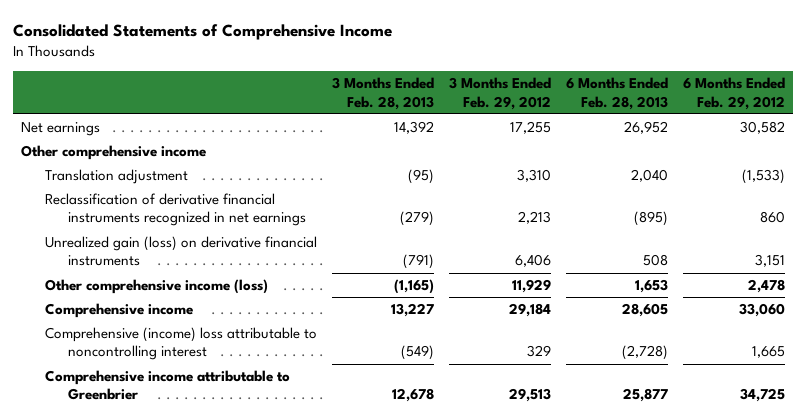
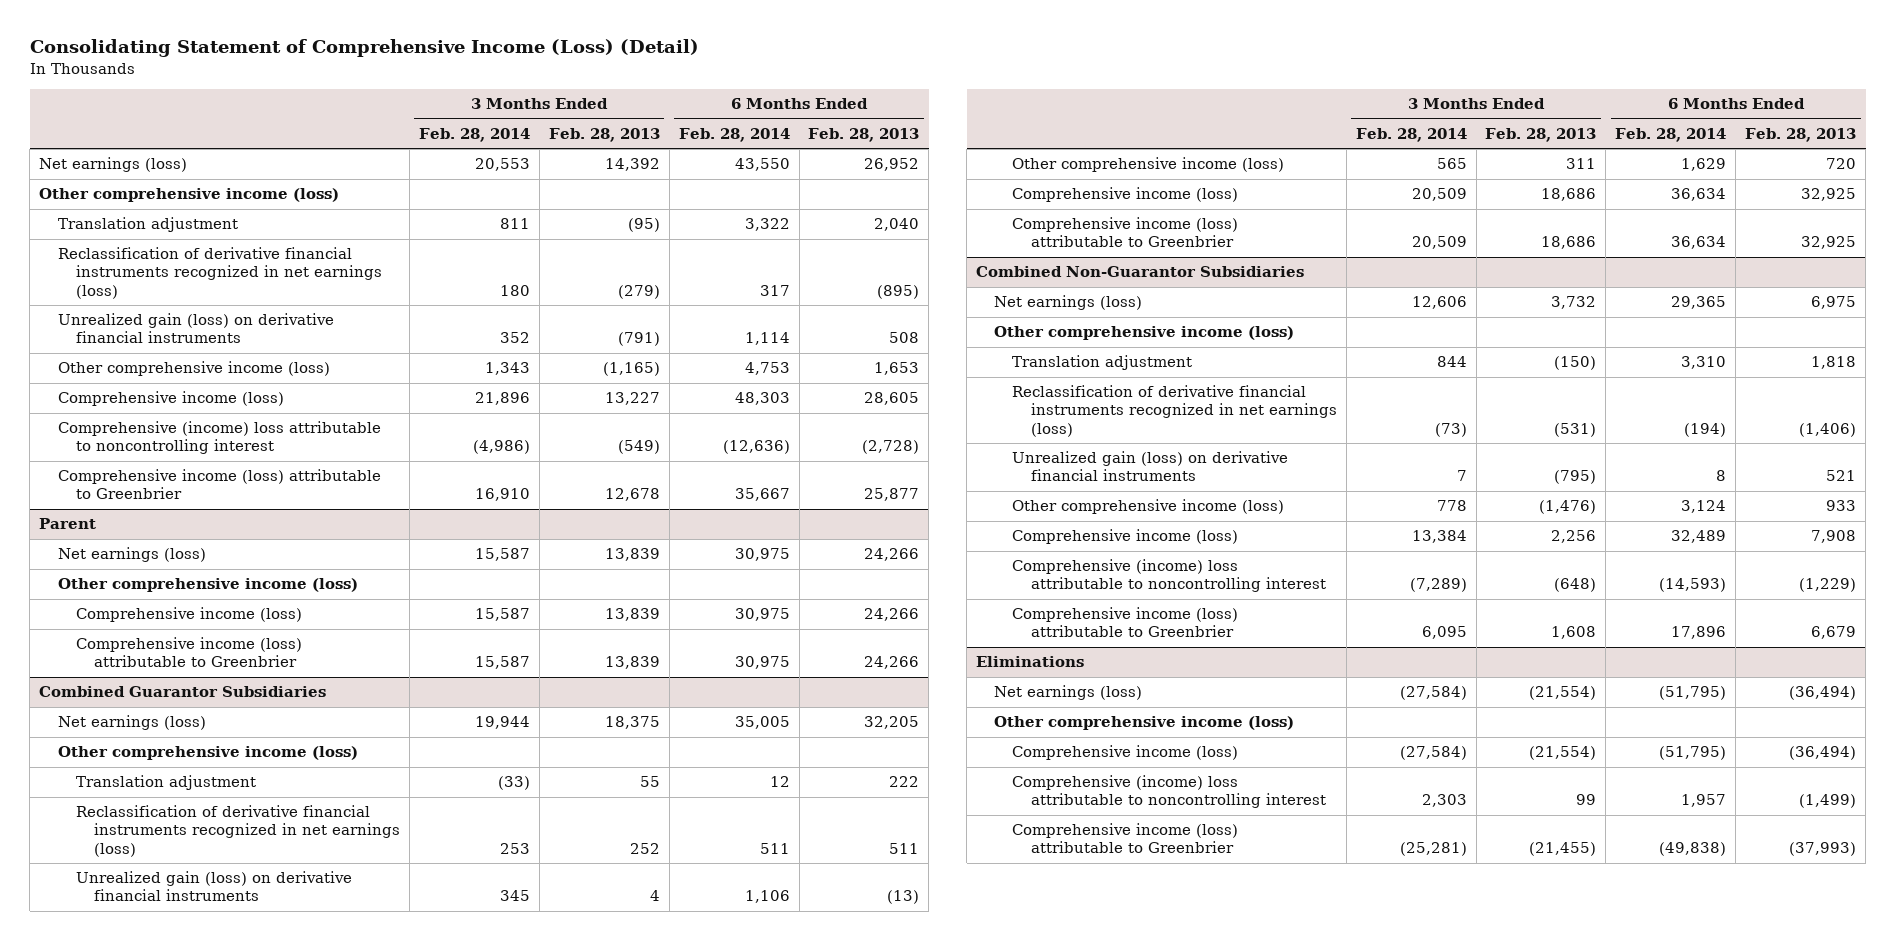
[13,24,393,41] Consolidated Statements of Comprehensive Income -> [29,39,699,58] Consolidating Statement of Comprehensive Income (Loss) (Detail)
[448,77,551,110] 3 Months Ended Feb. 29, 2012 -> none
[683,77,786,110] 6 Months Ended Feb. 29, 2012 -> none
none -> [418,127,530,142] Feb. 28, 2014
none -> [678,127,790,142] Feb. 28, 2014
[20,122,100,137] Net earnings -> [39,157,188,173] Net earnings (loss)
[20,145,206,161] Other comprehensive income -> [39,188,340,203] Other comprehensive income (loss)
[44,193,307,227] Reclassification of derivative financial instruments recognized in net earnings -> [57,247,382,299] Reclassification of derivative financial instruments recognized in net earnings (loss)
[44,303,193,319] Comprehensive income -> [57,391,284,407] Comprehensive income (loss)
[44,370,290,401] Comprehensive income attributable to Greenbrier -> [57,469,381,500] Comprehensive income (loss) attributable to Greenbrier
none -> [39,518,97,530] Parent
none -> [57,547,206,563] Net earnings (loss)
none -> [57,578,358,593] Other comprehensive income (loss)
none -> [75,607,302,623] Comprehensive income (loss)
none -> [75,637,302,668] Comprehensive income (loss) attributable to Greenbrier
none -> [39,686,327,698] Combined Guarantor Subsidiaries
none -> [57,715,206,731] Net earnings (loss)
none -> [57,746,358,761] Other comprehensive income (loss)
none -> [75,775,256,791] Translation adjustment
none -> [75,805,400,857] Reclassification of derivative financial instruments recognized in net earnings (loss)
none -> [75,871,352,902] Unrealized gain (loss) on derivative financial instruments
none -> [1012,157,1285,173] Other comprehensive income (loss)
none -> [1012,187,1239,203] Comprehensive income (loss)
none -> [1012,217,1239,248] Comprehensive income (loss) attributable to Greenbrier
none -> [976,266,1305,278] Combined Non-Guarantor Subsidiaries
none -> [994,295,1143,311] Net earnings (loss)
none -> [994,326,1295,341] Other comprehensive income (loss)
none -> [1012,355,1193,371] Translation adjustment
none -> [1012,385,1337,437] Reclassification of derivative financial instruments recognized in net earnings (loss)
none -> [1012,451,1289,482] Unrealized gain (loss) on derivative financial instruments
none -> [1012,499,1285,515] Other comprehensive income (loss)
none -> [1012,529,1239,545] Comprehensive income (loss)
none -> [1012,559,1326,593] Comprehensive (income) loss attributable to noncontrolling interest
none -> [1012,607,1239,638] Comprehensive income (loss) attributable to Greenbrier
none -> [976,656,1085,668] Eliminations
none -> [994,685,1143,701] Net earnings (loss)
none -> [994,716,1295,731] Other comprehensive income (loss)
none -> [1012,745,1239,761] Comprehensive income (loss)
none -> [1012,775,1326,809] Comprehensive (income) loss attributable to noncontrolling interest
none -> [1012,823,1239,854] Comprehensive income (loss) attributable to Greenbrier

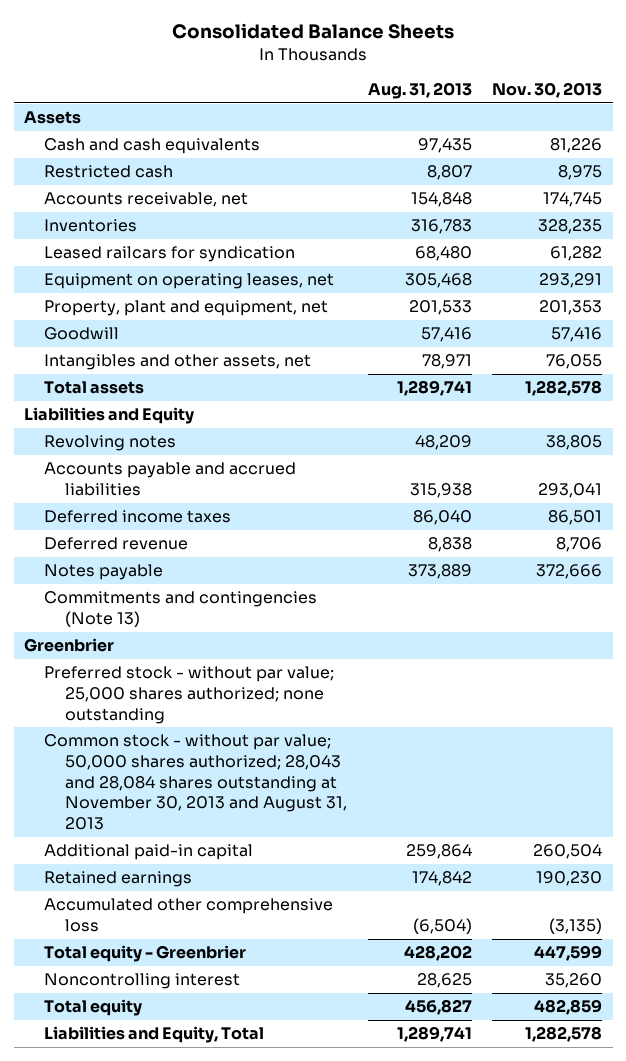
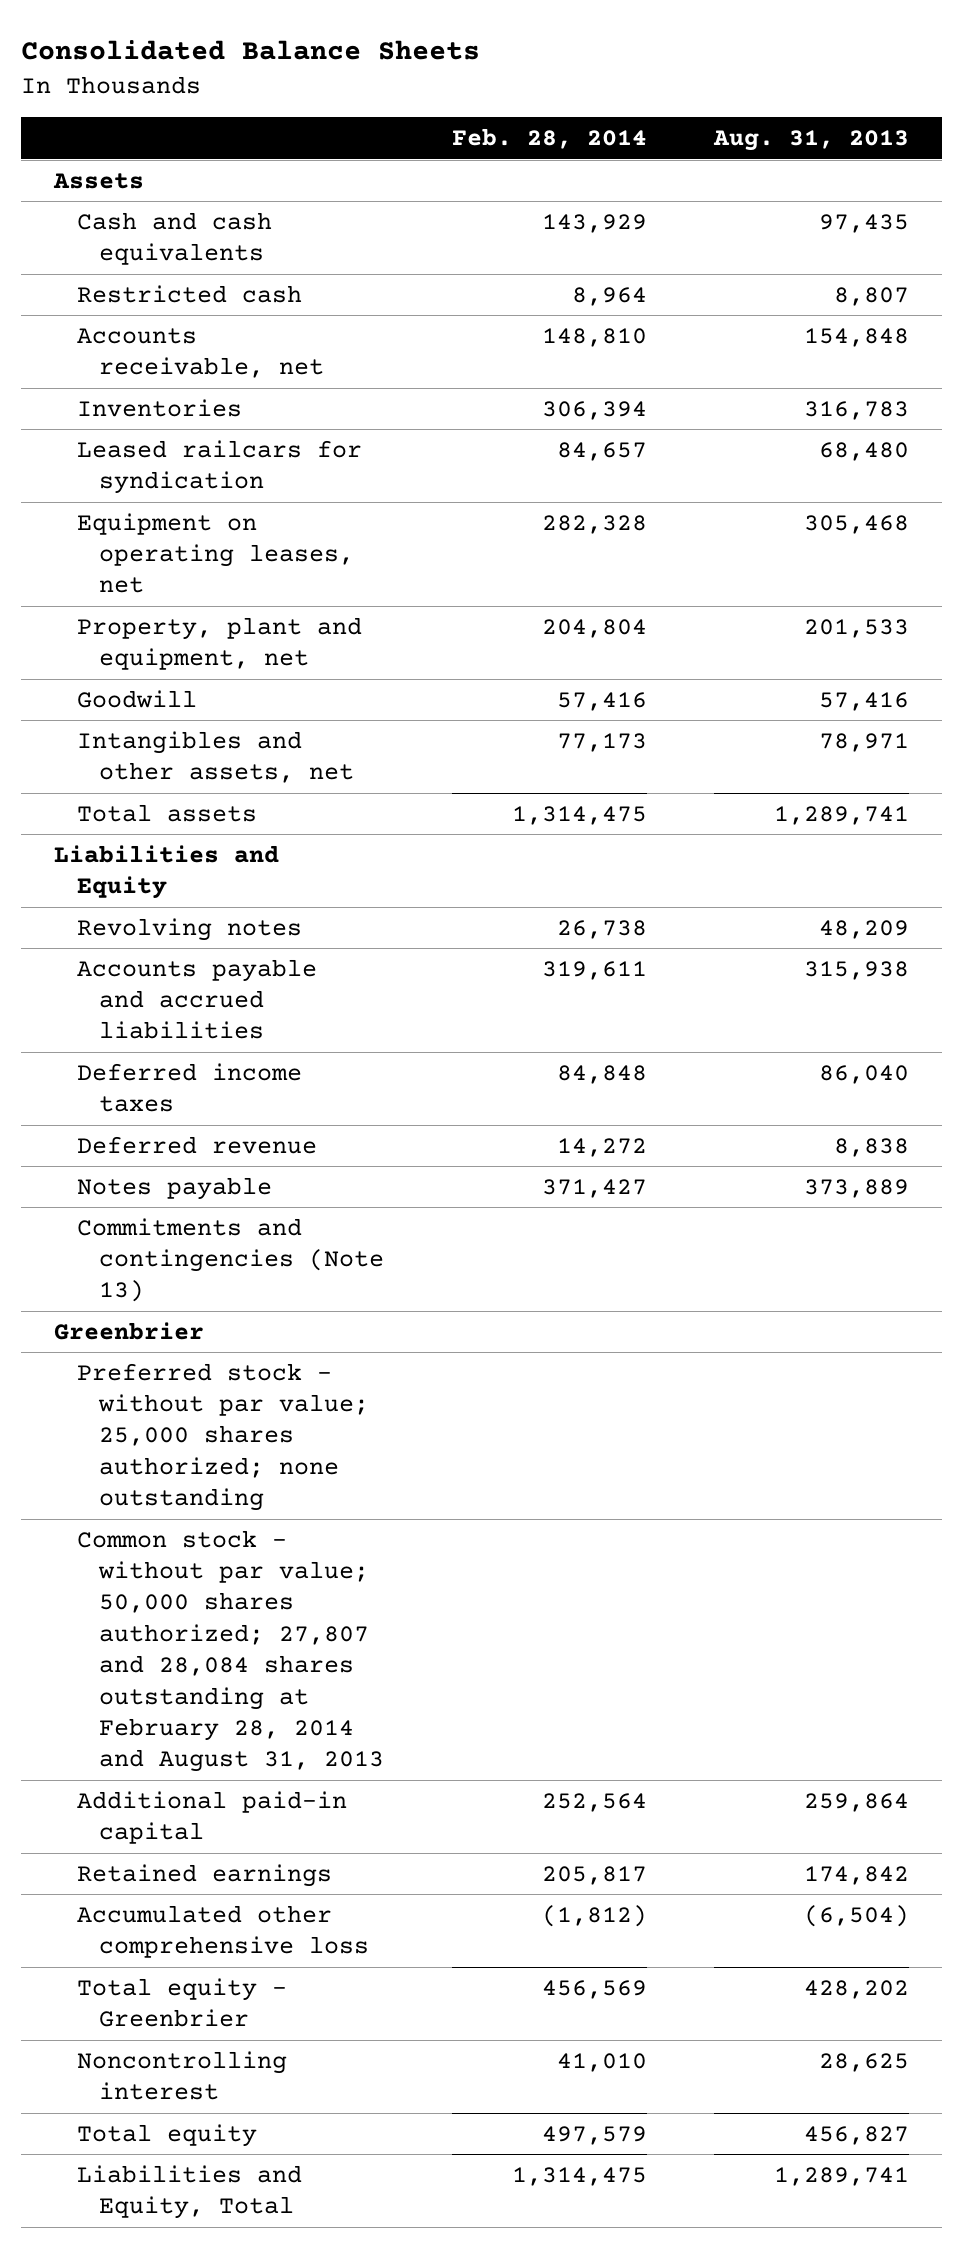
[492,81,603,98] Nov. 30, 2013 -> none
none -> [451,128,647,150] Feb. 28, 2014
[44,734,347,831] Common stock - without par value; 50,000 shares authorized; 28,043 and 28,084 shares outstanding at November 30, 2013 and August 31, 2013 -> [76,1529,385,1773] Common stock - without par value; 50,000 shares authorized; 27,807 and 28,084 shares outstanding at February 28, 2014 and August 31, 2013

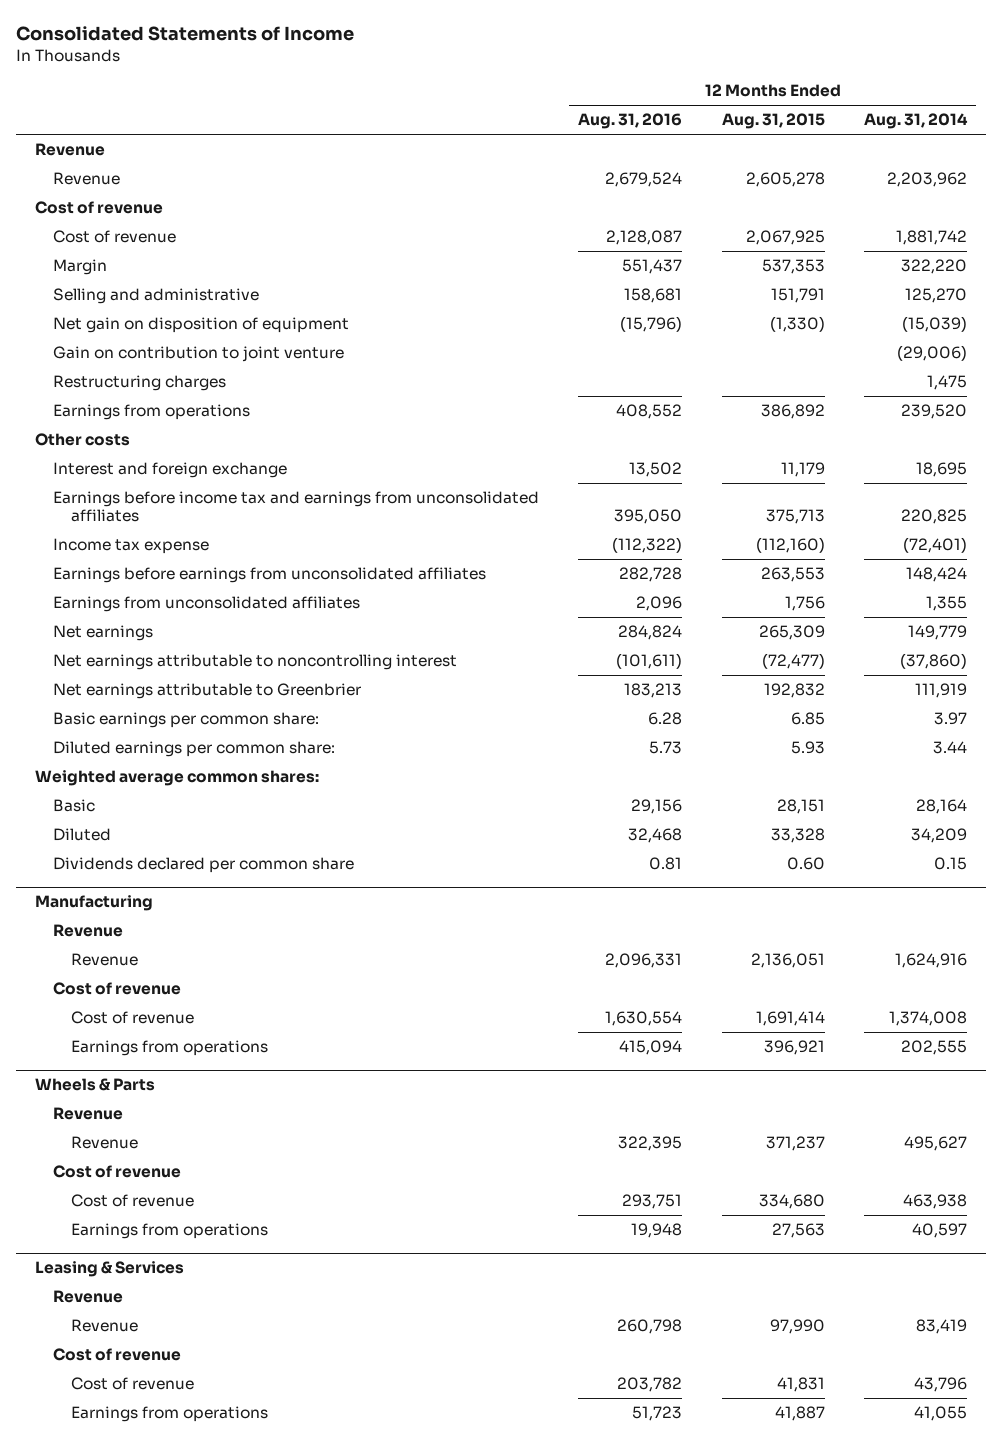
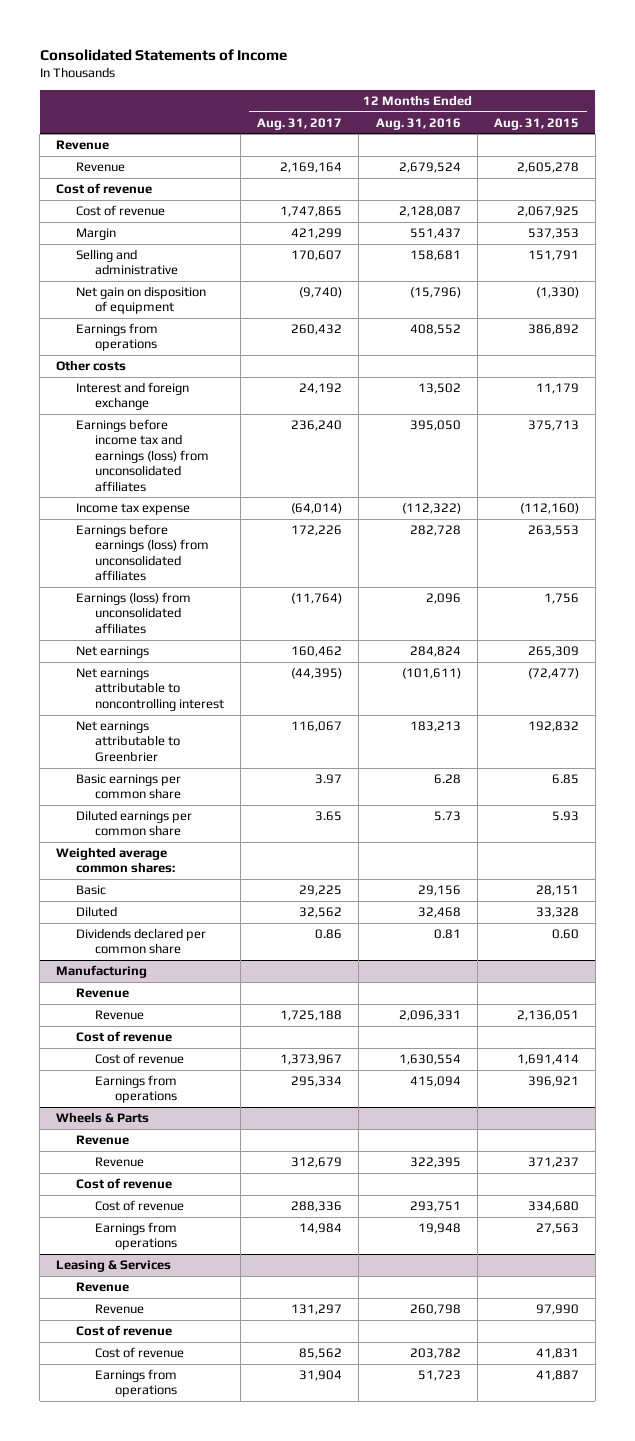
[863,113,968,130] Aug. 31, 2014 -> none
none -> [257,117,343,130] Aug. 31, 2017
[53,346,345,363] Gain on contribution to joint venture -> none
[53,375,227,392] Restructuring charges -> none
[53,491,540,523] Earnings before income tax and earnings from unconsolidated affiliates -> [75,418,210,492] Earnings before income tax and earnings (loss) from unconsolidated affiliates
[53,567,487,584] Earnings before earnings from unconsolidated affiliates -> [75,523,210,582] Earnings before earnings (loss) from unconsolidated affiliates
[53,596,361,613] Earnings from unconsolidated affiliates -> [75,591,191,634] Earnings (loss) from unconsolidated affiliates
[53,712,320,729] Basic earnings per common share: -> [75,773,182,800] Basic earnings per common share
[53,741,336,758] Diluted earnings per common share: -> [75,809,192,837] Diluted earnings per common share

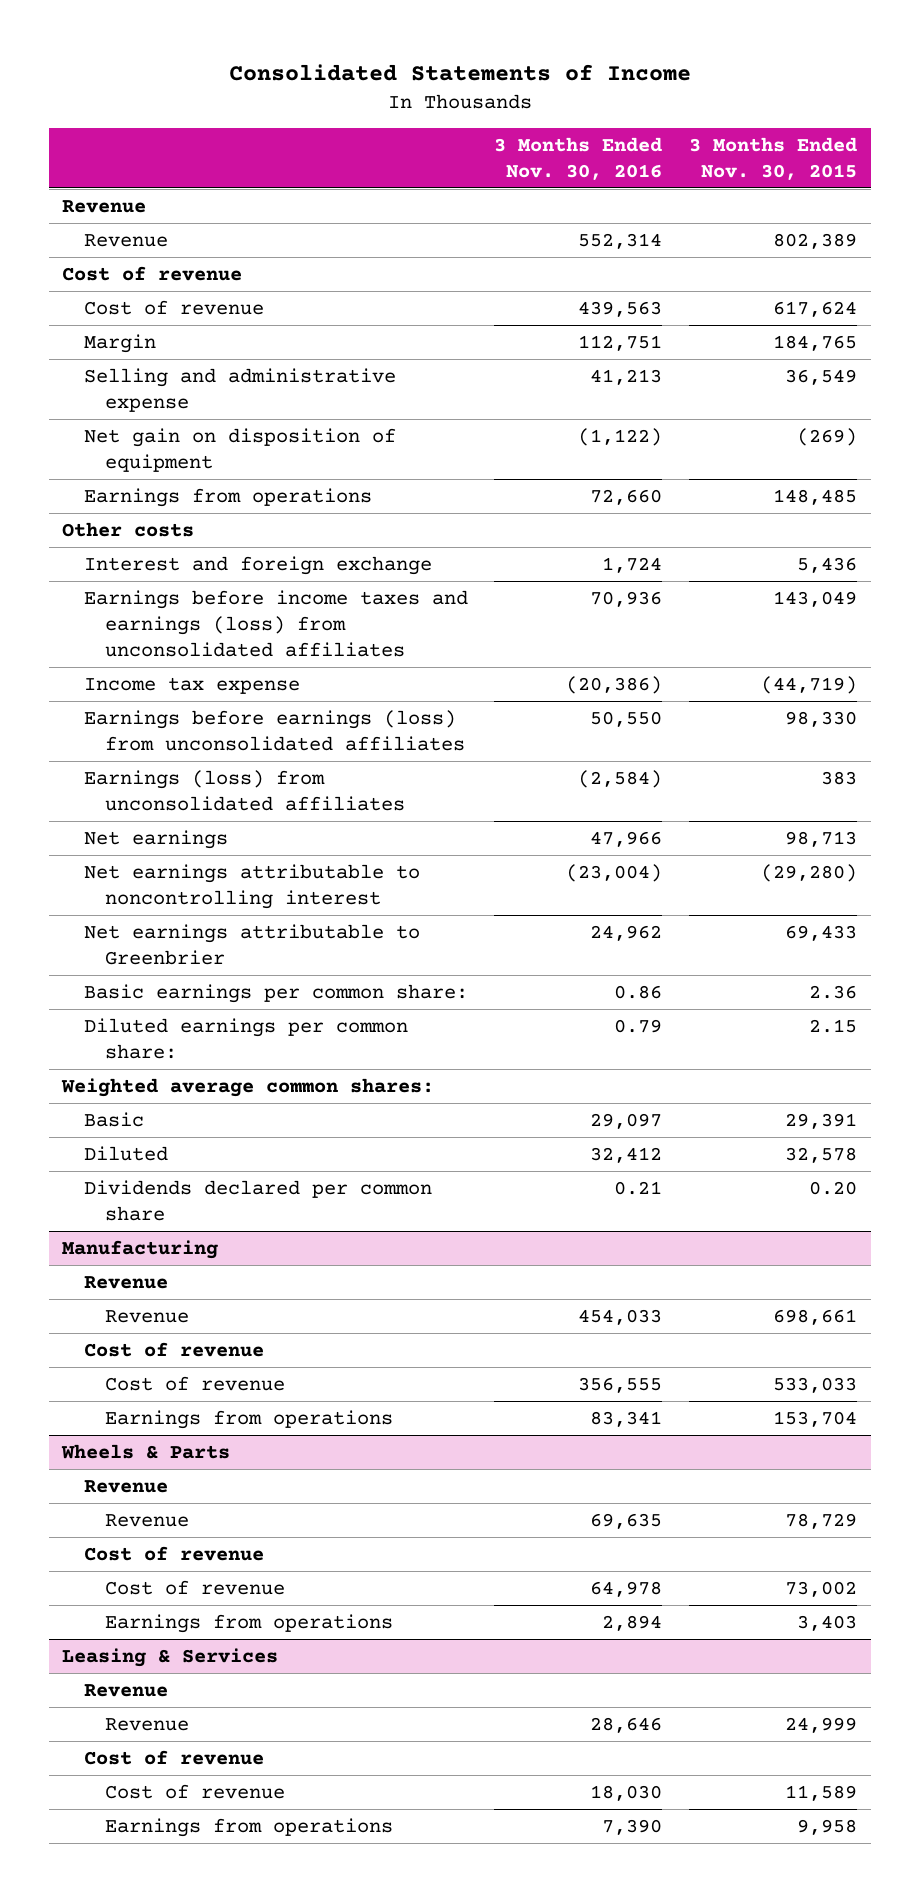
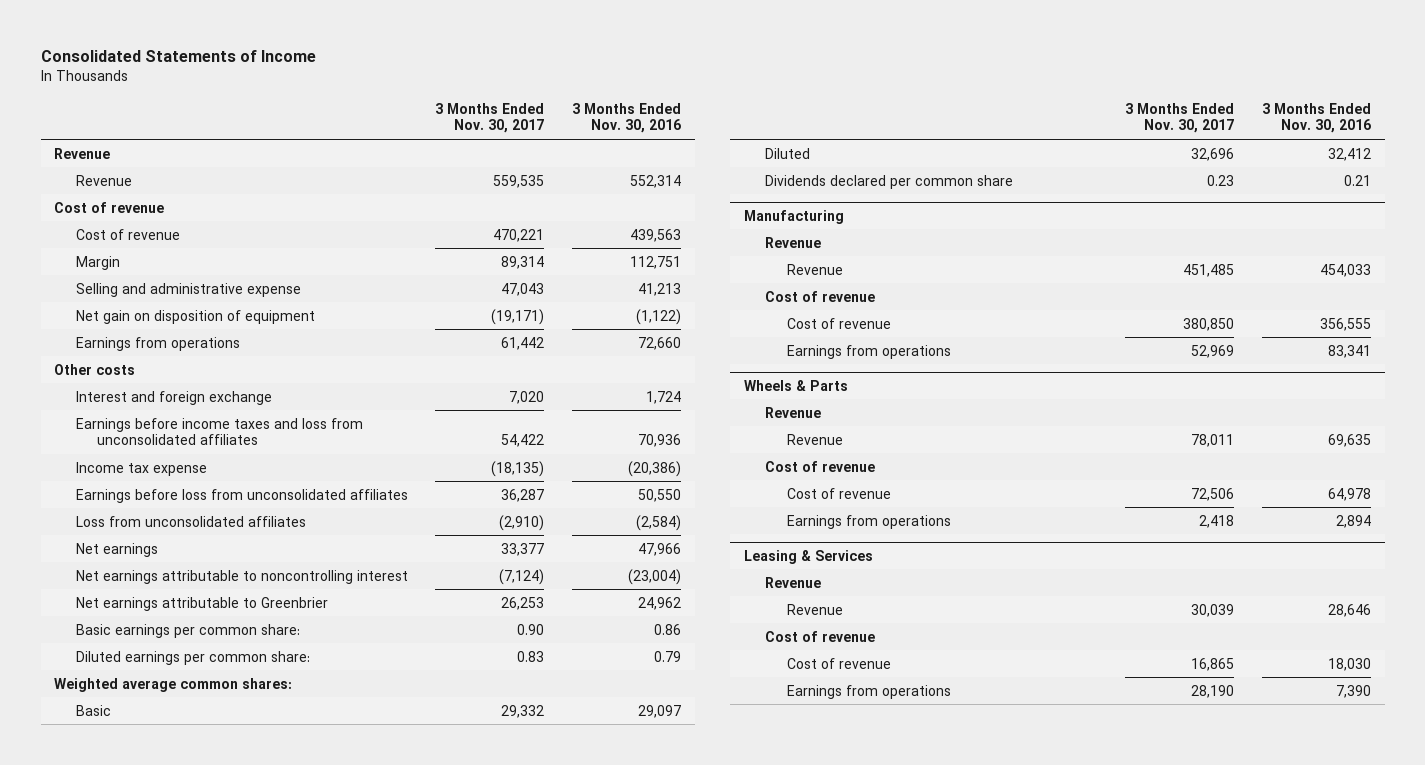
[689,136,858,180] 3 Months Ended Nov. 30, 2015 -> none
none -> [435,102,545,134] 3 Months Ended Nov. 30, 2017
[83,589,468,657] Earnings before income taxes and earnings (loss) from unconsolidated affiliates -> [75,417,363,446] Earnings before income taxes and loss from unconsolidated affiliates
[83,709,466,751] Earnings before earnings (loss) from unconsolidated affiliates -> [75,488,408,503] Earnings before loss from unconsolidated affiliates
[83,769,406,811] Earnings (loss) from unconsolidated affiliates -> [75,515,306,527] Loss from unconsolidated affiliates

